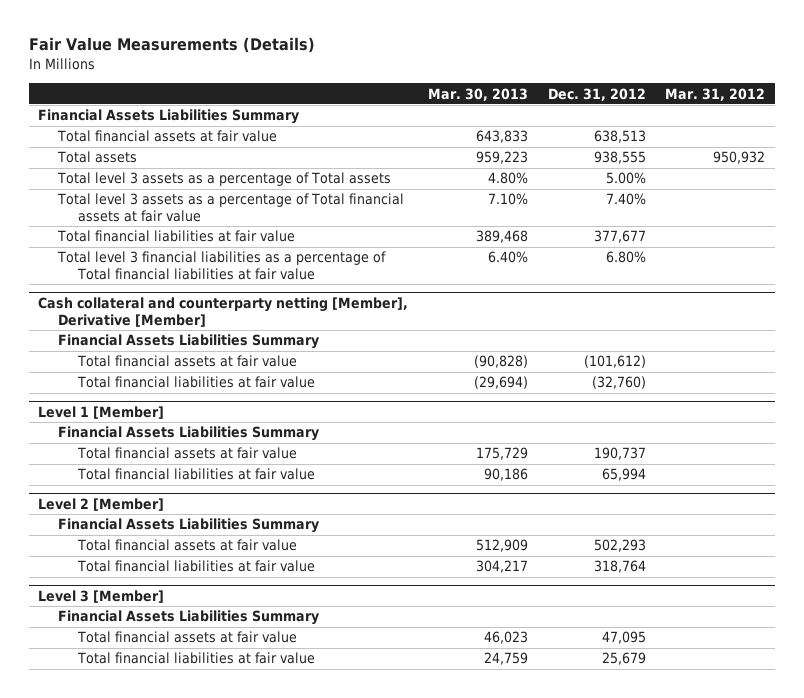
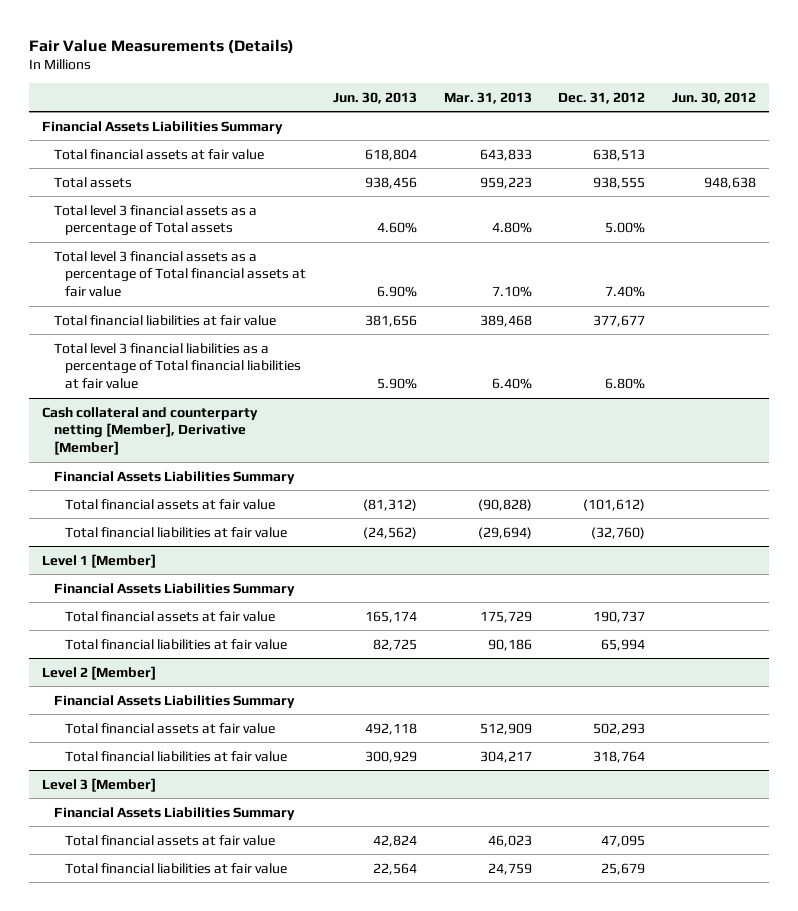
[428,87,529,101] Mar. 30, 2013 -> none
[665,87,766,101] Mar. 31, 2012 -> none
none -> [332,91,417,104] Jun. 30, 2013
none -> [443,91,532,104] Mar. 31, 2013
none -> [671,91,756,104] Jun. 30, 2012
[57,172,392,187] Total level 3 assets as a percentage of Total assets -> [53,204,257,237] Total level 3 financial assets as a percentage of Total assets
[57,193,405,223] Total level 3 assets as a percentage of Total financial assets at fair value -> [53,250,307,298] Total level 3 financial assets as a percentage of Total financial assets at fair value

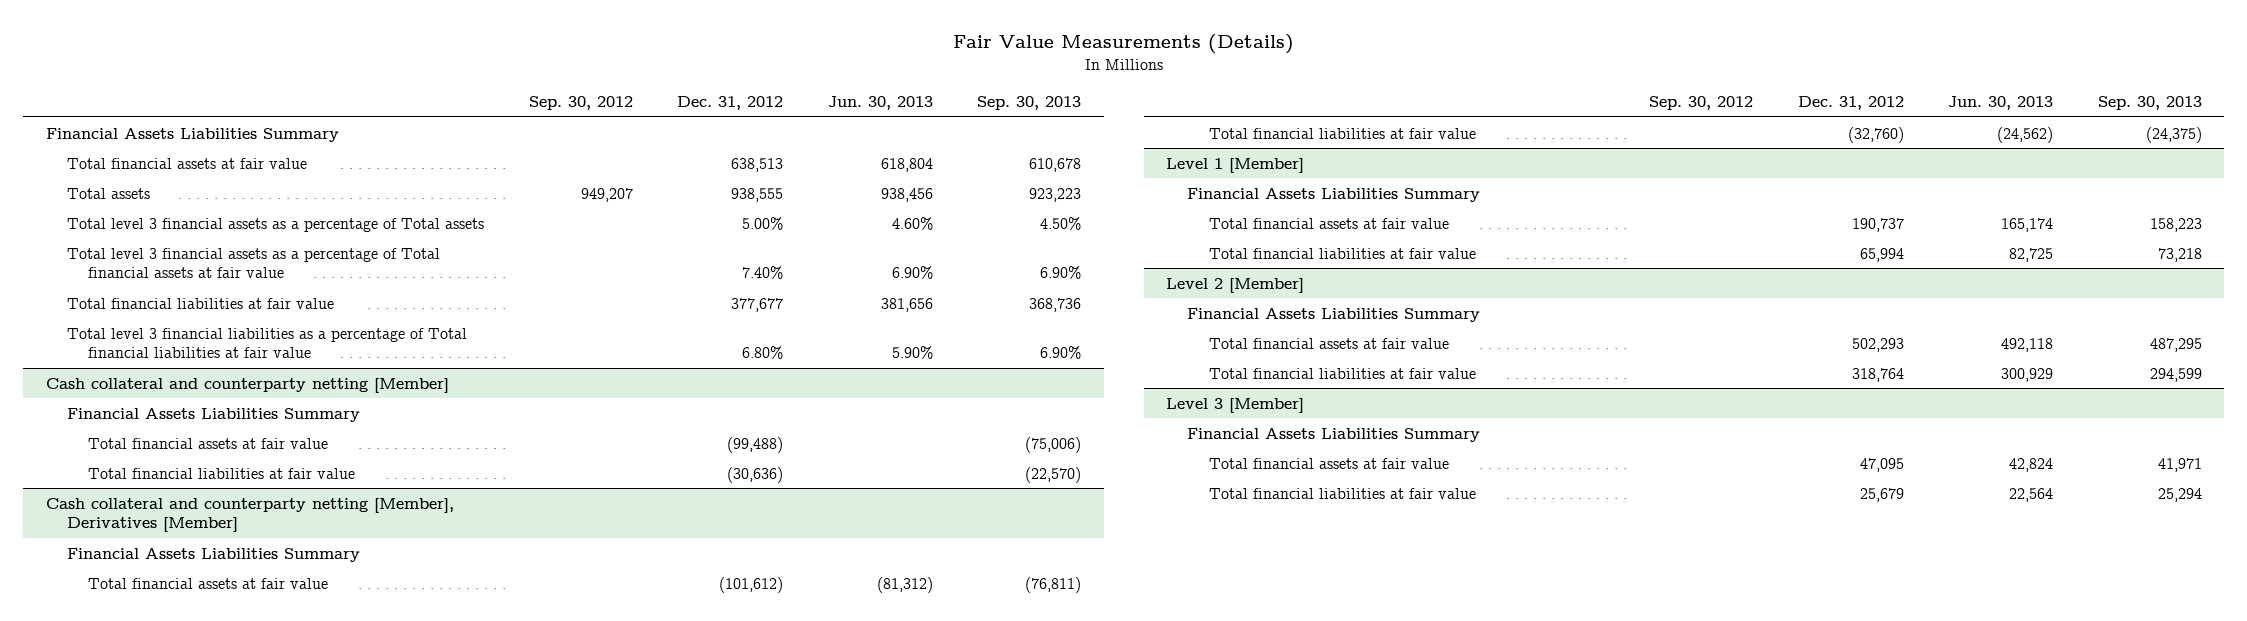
[443,91,532,104] Mar. 31, 2013 -> none
[671,91,756,104] Jun. 30, 2012 -> none
none -> [528,95,633,110] Sep. 30, 2012
none -> [977,95,1082,110] Sep. 30, 2013
[42,406,259,456] Cash collateral and counterparty netting [Member], Derivative [Member] -> [45,377,449,393] Cash collateral and counterparty netting [Member]
none -> [88,437,329,449] Total financial assets at fair value
none -> [88,467,356,479] Total financial liabilities at fair value
none -> [45,497,454,532] Cash collateral and counterparty netting [Member], Derivatives [Member]
none -> [67,547,361,562] Financial Assets Liabilities Summary

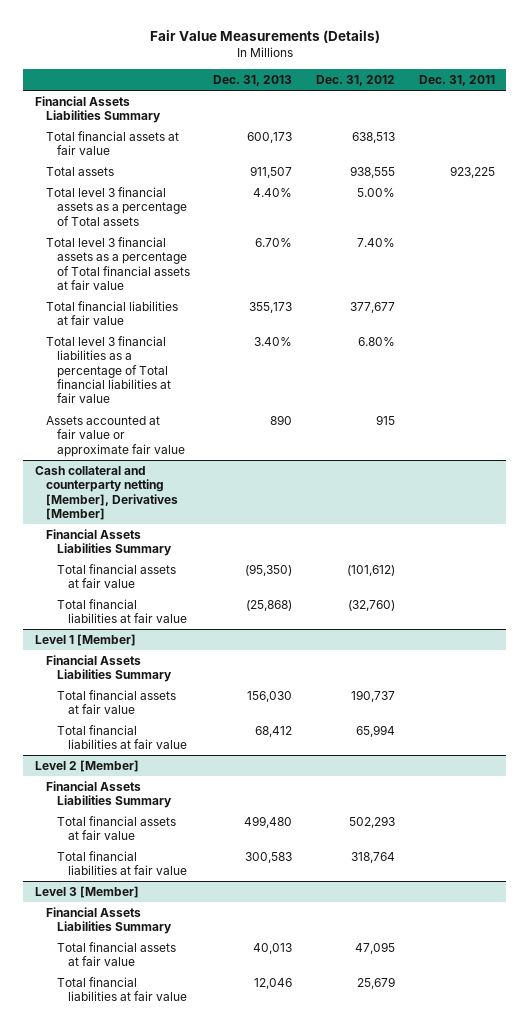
[528,95,633,110] Sep. 30, 2012 -> none
[827,95,933,110] Jun. 30, 2013 -> none
[977,95,1082,110] Sep. 30, 2013 -> none
none -> [213,74,293,86] Dec. 31, 2013
none -> [418,74,495,86] Dec. 31, 2011
[45,377,449,393] Cash collateral and counterparty netting [Member] -> none
[67,407,361,422] Financial Assets Liabilities Summary -> none
[88,437,329,449] Total financial assets at fair value -> none
[88,467,356,479] Total financial liabilities at fair value -> none
none -> [45,415,185,457] Assets accounted at fair value or approximate fair value

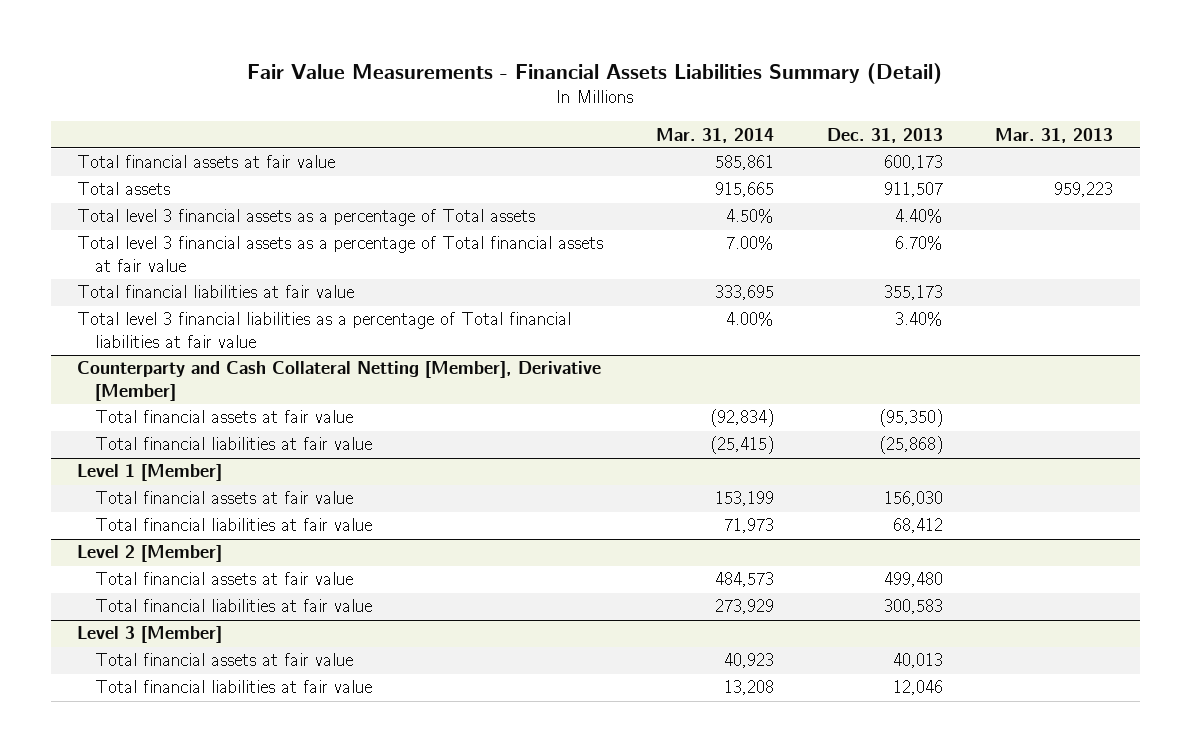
[149,30,380,44] Fair Value Measurements (Details) -> [247,62,943,84] Fair Value Measurements - Financial Assets Liabilities Summary (Detail)
[315,74,395,86] Dec. 31, 2012 -> none
[418,74,495,86] Dec. 31, 2011 -> none
none -> [655,127,774,143] Mar. 31, 2014
none -> [995,127,1114,143] Mar. 31, 2013
[34,95,161,124] Financial Assets Liabilities Summary -> none
[45,415,185,457] Assets accounted at fair value or approximate fair value -> none
[45,528,172,557] Financial Assets Liabilities Summary -> none
[34,465,178,521] Cash collateral and counterparty netting [Member], Derivatives [Member] -> [77,361,602,401] Counterparty and Cash Collateral Netting [Member], Derivative [Member]
[45,654,172,683] Financial Assets Liabilities Summary -> none
[45,780,172,809] Financial Assets Liabilities Summary -> none
[45,906,172,935] Financial Assets Liabilities Summary -> none

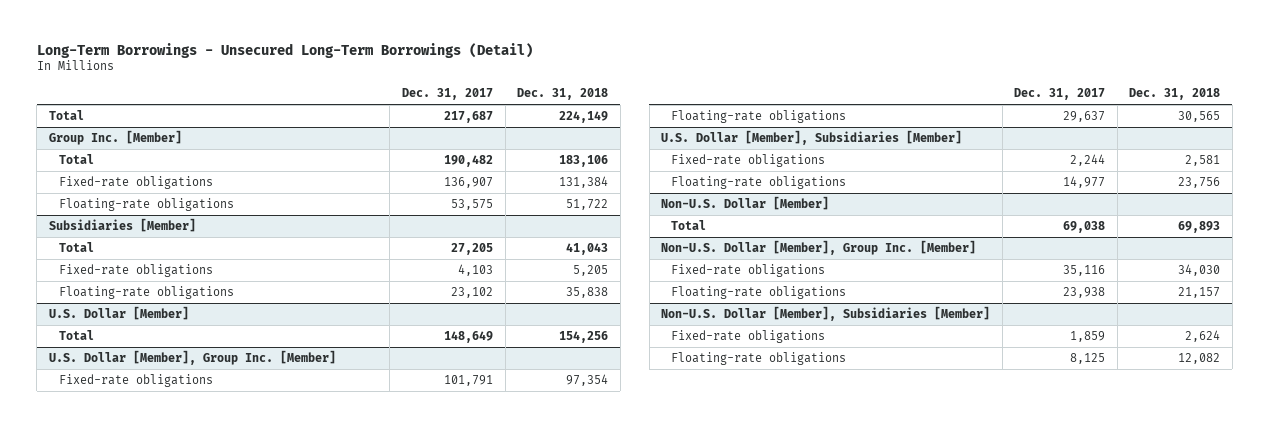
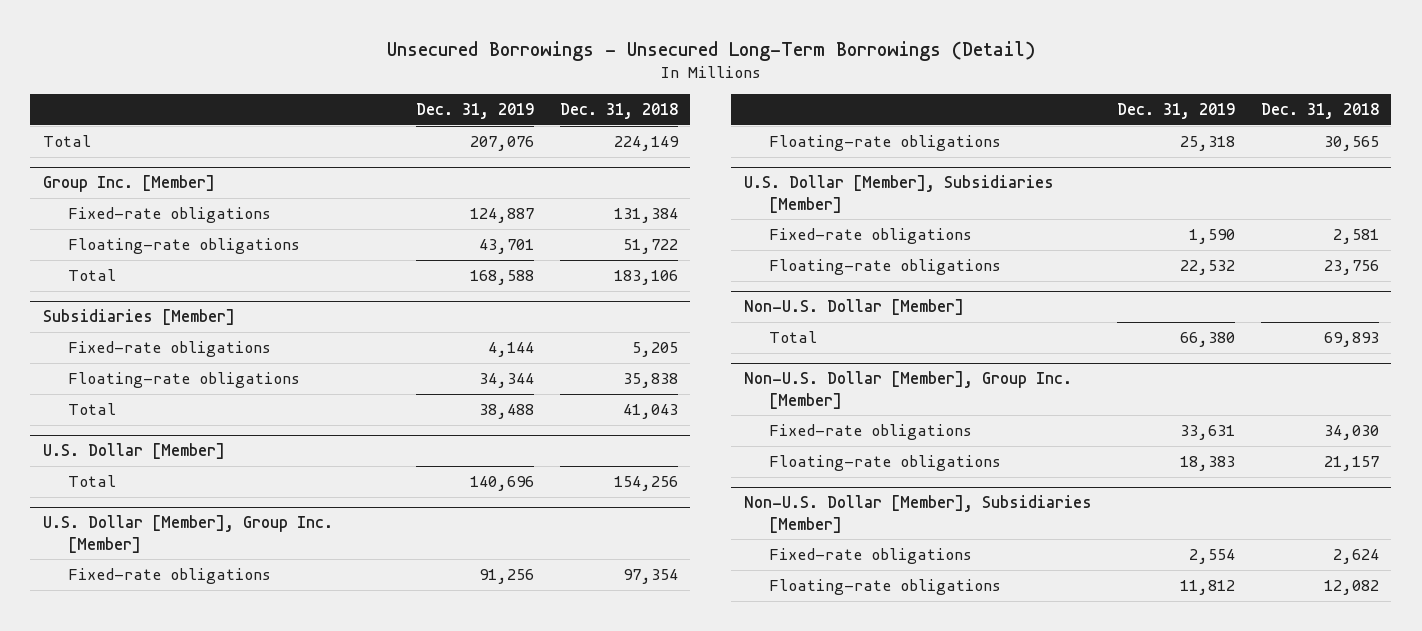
[36,42,533,58] Long-Term Borrowings - Unsecured Long-Term Borrowings (Detail) -> [386,40,1035,61] Unsecured Borrowings - Unsecured Long-Term Borrowings (Detail)
[402,88,494,101] Dec. 31, 2017 -> none
none -> [416,103,535,120] Dec. 31, 2019
[58,154,94,165] Total -> [68,268,117,281] Total
[58,242,94,253] Total -> [68,402,117,415] Total

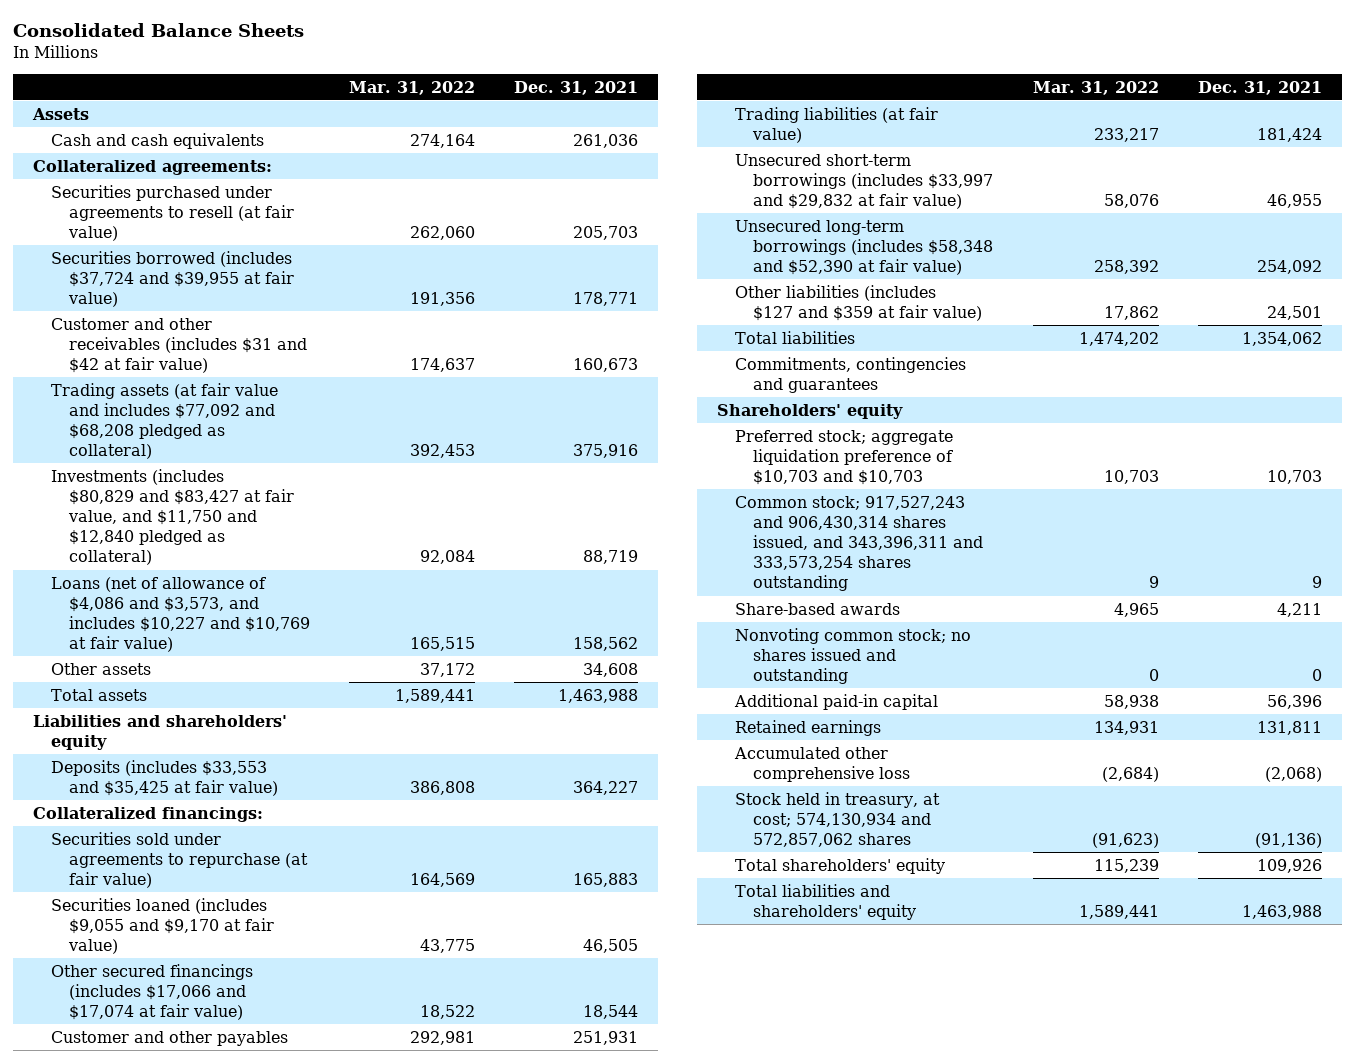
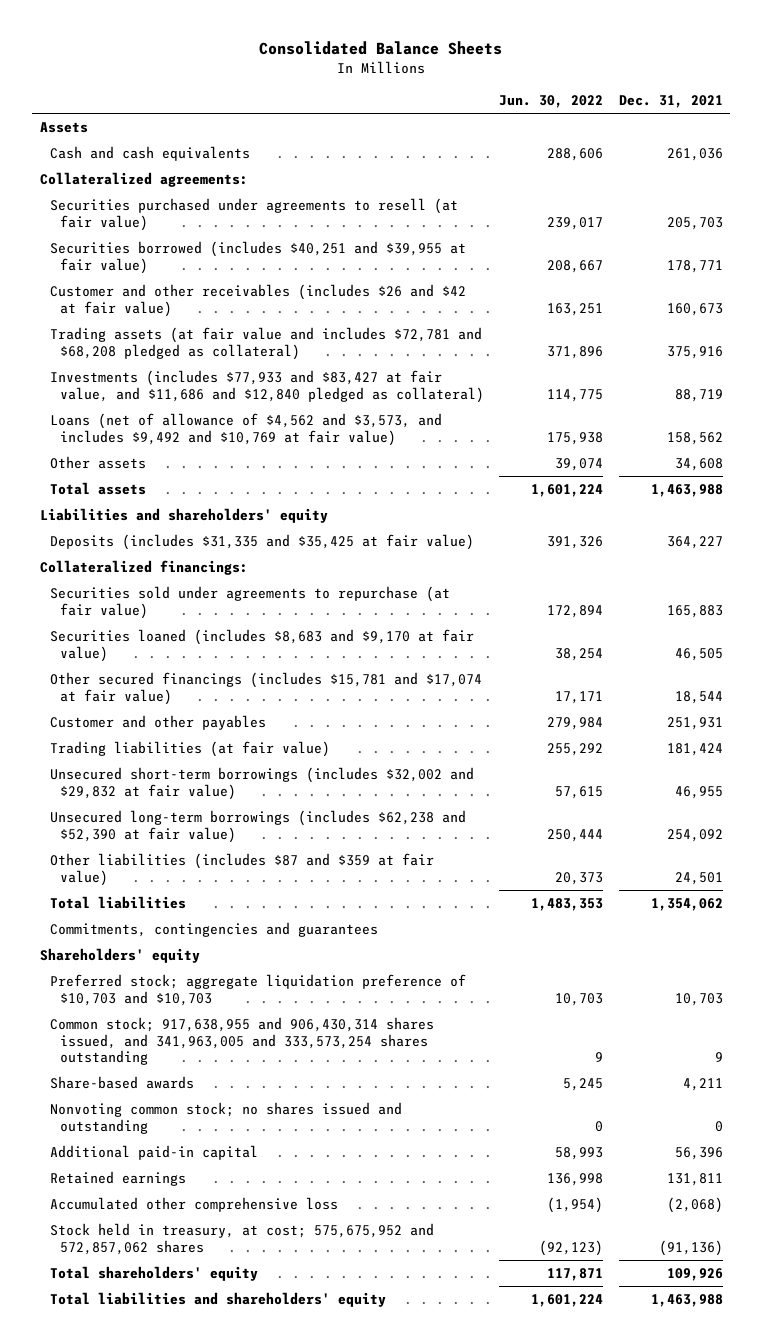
[349,80,476,95] Mar. 31, 2022 -> none
none -> [499,94,604,108] Jun. 30, 2022
[50,250,295,307] Securities borrowed (includes $37,724 and $39,955 at fair value) -> [49,241,466,274] Securities borrowed (includes $40,251 and $39,955 at fair value)
[50,317,308,373] Customer and other receivables (includes $31 and $42 at fair value) -> [49,284,466,317] Customer and other receivables (includes $26 and $42 at fair value)
[50,382,278,460] Trading assets (at fair value and includes $77,092 and $68,208 pledged as collateral) -> [49,327,482,360] Trading assets (at fair value and includes $72,781 and $68,208 pledged as collateral)
[50,468,295,566] Investments (includes $80,829 and $83,427 at fair value, and $11,750 and $12,840 pledged as collateral) -> [49,370,484,403] Investments (includes $77,933 and $83,427 at fair value, and $11,686 and $12,840 pledged as collateral)
[50,576,311,653] Loans (net of allowance of $4,086 and $3,573, and includes $10,227 and $10,769 at fair value) -> [49,413,442,446] Loans (net of allowance of $4,562 and $3,573, and includes $9,492 and $10,769 at fair value)
[50,759,279,796] Deposits (includes $33,553 and $35,425 at fair value) -> [49,534,474,551] Deposits (includes $31,335 and $35,425 at fair value)
[50,897,275,954] Securities loaned (includes $9,055 and $9,170 at fair value) -> [49,629,474,662] Securities loaned (includes $8,683 and $9,170 at fair value)
[50,963,253,1020] Other secured financings (includes $17,066 and $17,074 at fair value) -> [49,672,482,705] Other secured financings (includes $15,781 and $17,074 at fair value)
[734,153,993,209] Unsecured short-term borrowings (includes $33,997 and $29,832 at fair value) -> [49,767,474,800] Unsecured short-term borrowings (includes $32,002 and $29,832 at fair value)
[734,219,993,275] Unsecured long-term borrowings (includes $58,348 and $52,390 at fair value) -> [49,810,466,843] Unsecured long-term borrowings (includes $62,238 and $52,390 at fair value)
[734,284,982,321] Other liabilities (includes $127 and $359 at fair value) -> [49,853,434,886] Other liabilities (includes $87 and $359 at fair value)
[734,495,983,592] Common stock; 917,527,243 and 906,430,314 shares issued, and 343,396,311 and 333,573,254 shares outstanding -> [49,1017,434,1066] Common stock; 917,638,955 and 906,430,314 shares issued, and 341,963,005 and 333,573,254 shares outstanding
[734,791,940,847] Stock held in treasury, at cost; 574,130,934 and 572,857,062 shares -> [49,1223,434,1255] Stock held in treasury, at cost; 575,675,952 and 572,857,062 shares

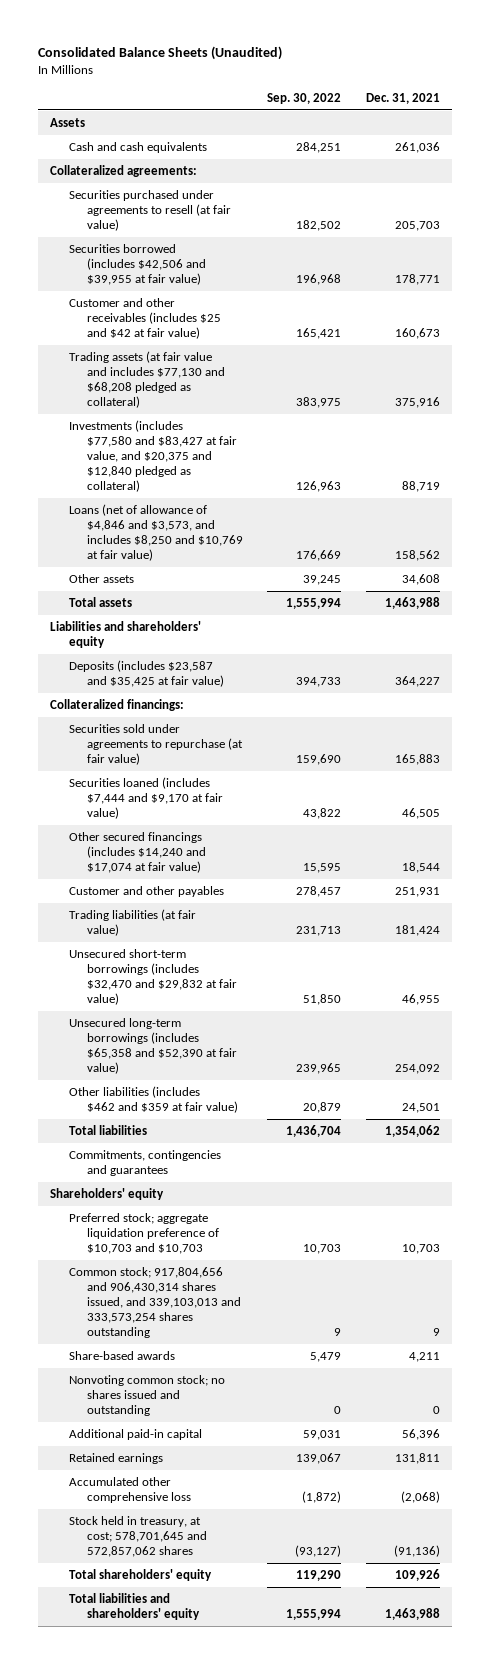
[259,40,503,55] Consolidated Balance Sheets -> [37,46,282,61] Consolidated Balance Sheets (Unaudited)
[499,94,604,108] Jun. 30, 2022 -> none
none -> [267,92,342,104] Sep. 30, 2022
[49,241,466,274] Securities borrowed (includes $40,251 and $39,955 at fair value) -> [68,243,206,286] Securities borrowed (includes $42,506 and $39,955 at fair value)
[49,284,466,317] Customer and other receivables (includes $26 and $42 at fair value) -> [68,297,221,340] Customer and other receivables (includes $25 and $42 at fair value)
[49,327,482,360] Trading assets (at fair value and includes $72,781 and $68,208 pledged as collateral) -> [68,350,225,409] Trading assets (at fair value and includes $77,130 and $68,208 pledged as collateral)
[49,370,484,403] Investments (includes $77,933 and $83,427 at fair value, and $11,686 and $12,840 pledged as collateral) -> [68,419,237,493] Investments (includes $77,580 and $83,427 at fair value, and $20,375 and $12,840 pledged as collateral)
[49,413,442,446] Loans (net of allowance of $4,562 and $3,573, and includes $9,492 and $10,769 at fair value) -> [68,503,243,562] Loans (net of allowance of $4,846 and $3,573, and includes $8,250 and $10,769 at fair value)
[49,534,474,551] Deposits (includes $31,335 and $35,425 at fair value) -> [68,659,224,687] Deposits (includes $23,587 and $35,425 at fair value)
[49,629,474,662] Securities loaned (includes $8,683 and $9,170 at fair value) -> [68,776,223,820] Securities loaned (includes $7,444 and $9,170 at fair value)
[49,672,482,705] Other secured financings (includes $15,781 and $17,074 at fair value) -> [68,831,206,874] Other secured financings (includes $14,240 and $17,074 at fair value)
[49,767,474,800] Unsecured short-term borrowings (includes $32,002 and $29,832 at fair value) -> [68,948,237,1006] Unsecured short-term borrowings (includes $32,470 and $29,832 at fair value)
[49,810,466,843] Unsecured long-term borrowings (includes $62,238 and $52,390 at fair value) -> [68,1017,237,1075] Unsecured long-term borrowings (includes $65,358 and $52,390 at fair value)
[49,853,434,886] Other liabilities (includes $87 and $359 at fair value) -> [68,1085,238,1113] Other liabilities (includes $462 and $359 at fair value)
[49,1017,434,1066] Common stock; 917,638,955 and 906,430,314 shares issued, and 341,963,005 and 333,573,254 shares outstanding -> [68,1266,241,1339] Common stock; 917,804,656 and 906,430,314 shares issued, and 339,103,013 and 333,573,254 shares outstanding
[49,1223,434,1255] Stock held in treasury, at cost; 575,675,952 and 572,857,062 shares -> [68,1515,207,1558] Stock held in treasury, at cost; 578,701,645 and 572,857,062 shares

